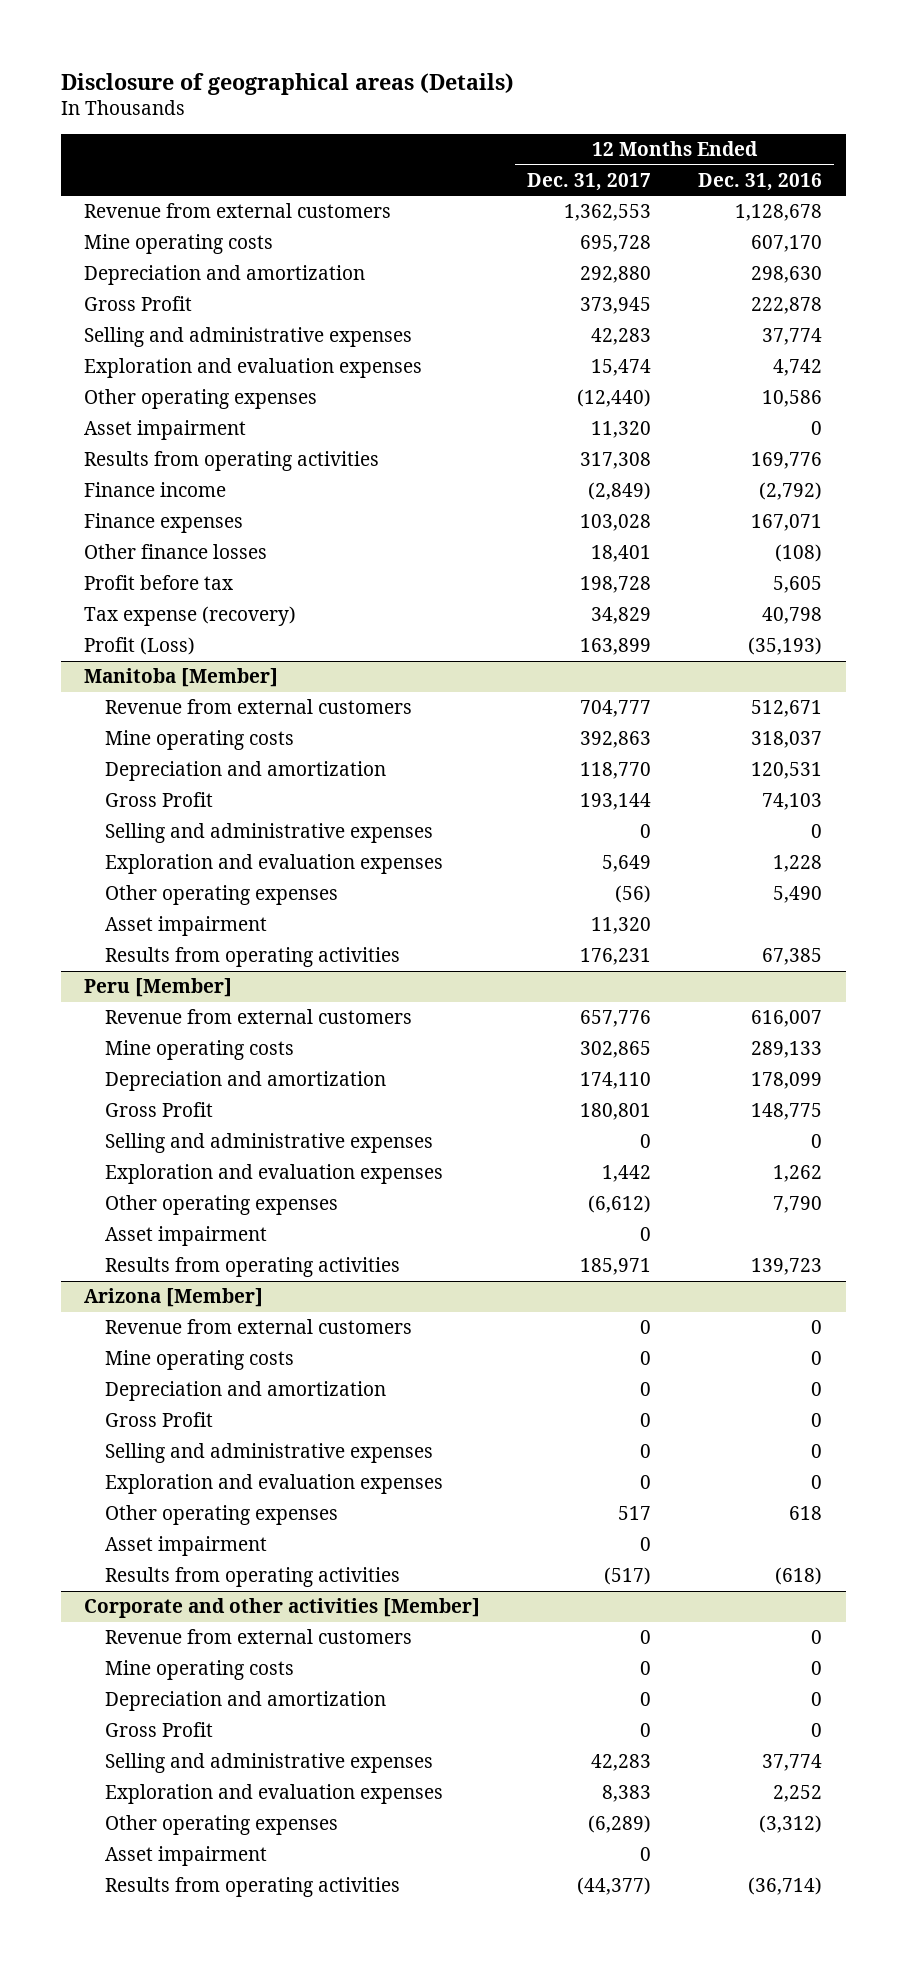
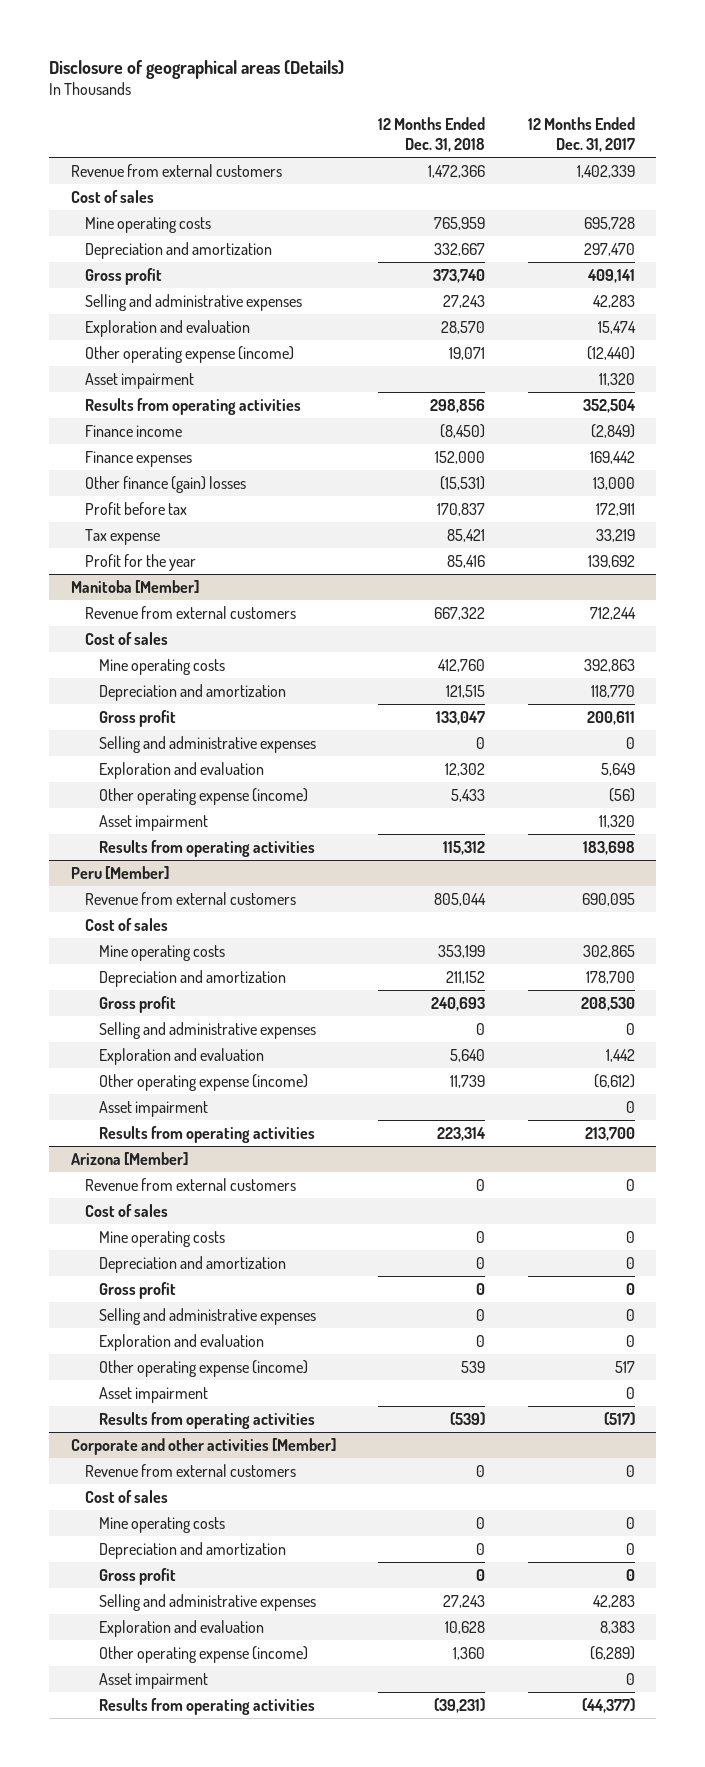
[698,172,823,191] Dec. 31, 2016 -> none
none -> [378,116,486,152] 12 Months Ended Dec. 31, 2018
[564,204,652,222] 1,362,553 -> [576,164,635,178] 1,402,339
none -> [70,189,154,203] Cost of sales
[580,266,652,284] 292,880 -> [583,242,635,256] 297,470
[84,296,193,312] Gross Profit -> [84,267,162,285] Gross profit
[580,297,652,315] 373,945 -> [586,268,635,283] 409,141
[84,358,423,379] Exploration and evaluation expenses -> [84,319,250,337] Exploration and evaluation
[84,389,318,410] Other operating expenses -> [84,345,294,363] Other operating expense (income)
[580,452,652,470] 317,308 -> [582,398,636,413] 352,504
[580,514,652,532] 103,028 -> [589,450,635,464] 169,442
[84,544,268,560] Other finance losses -> [84,475,246,493] Other finance (gain) losses
[591,545,652,563] 18,401 -> [592,476,635,490] 13,000
[580,576,652,594] 198,728 -> [595,502,635,516] 172,911
[84,606,297,627] Tax expense (recovery) -> [84,528,160,545] Tax expense
[591,607,652,625] 34,829 -> [595,528,635,542] 33,219
[84,637,196,656] Profit (Loss) -> [84,553,196,571] Profit for the year
[580,638,652,656] 163,899 -> [587,554,635,568] 139,692
[580,700,652,718] 704,777 -> [589,606,636,620] 712,244
none -> [84,631,168,645] Cost of sales
[104,792,213,808] Gross Profit -> [98,709,176,727] Gross profit
[580,793,652,811] 193,144 -> [586,710,635,725] 200,611
[104,854,443,875] Exploration and evaluation expenses -> [98,761,264,779] Exploration and evaluation
[104,885,338,906] Other operating expenses -> [98,787,308,805] Other operating expense (income)
[580,948,652,966] 176,231 -> [582,840,635,855] 183,698
[580,1010,652,1028] 657,776 -> [581,892,635,906] 690,095
none -> [84,917,168,931] Cost of sales
[580,1072,652,1090] 174,110 -> [585,970,635,984] 178,700
[104,1102,213,1118] Gross Profit -> [98,995,176,1013] Gross profit
[580,1103,652,1121] 180,801 -> [580,996,635,1011] 208,530
[104,1164,443,1185] Exploration and evaluation expenses -> [98,1047,264,1065] Exploration and evaluation
[104,1195,338,1216] Other operating expenses -> [98,1073,308,1091] Other operating expense (income)
[580,1258,652,1276] 185,971 -> [584,1126,635,1141] 213,700
none -> [84,1203,168,1217] Cost of sales
[104,1412,213,1428] Gross Profit -> [98,1281,176,1299] Gross profit
[104,1474,443,1495] Exploration and evaluation expenses -> [98,1333,264,1351] Exploration and evaluation
[104,1505,338,1526] Other operating expenses -> [98,1359,308,1377] Other operating expense (income)
none -> [84,1489,168,1503] Cost of sales
[104,1722,213,1738] Gross Profit -> [98,1567,176,1585] Gross profit
[104,1784,443,1805] Exploration and evaluation expenses -> [98,1619,264,1637] Exploration and evaluation
[104,1815,338,1836] Other operating expenses -> [98,1645,308,1663] Other operating expense (income)

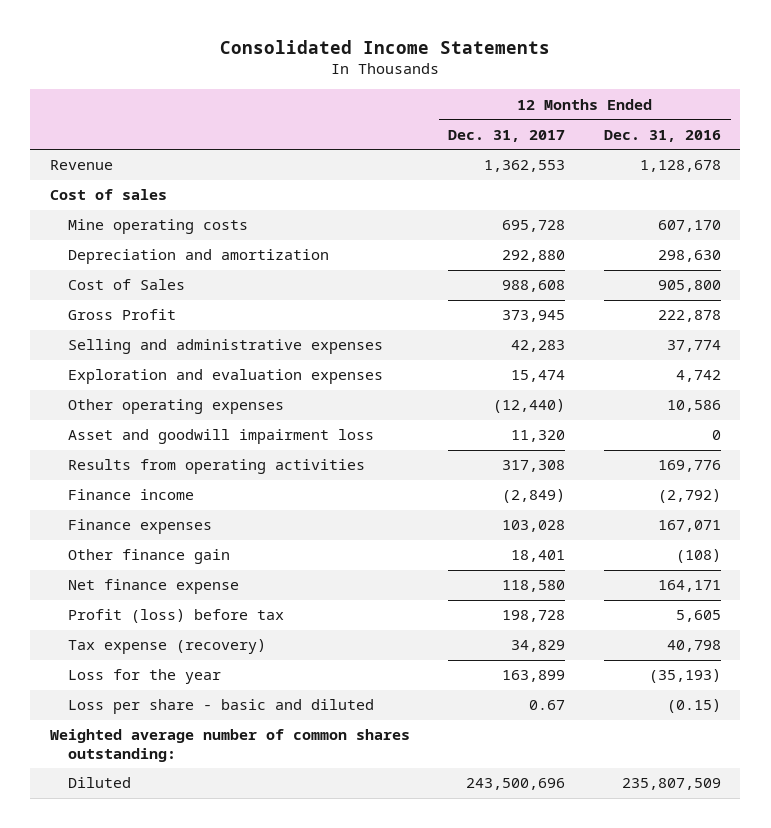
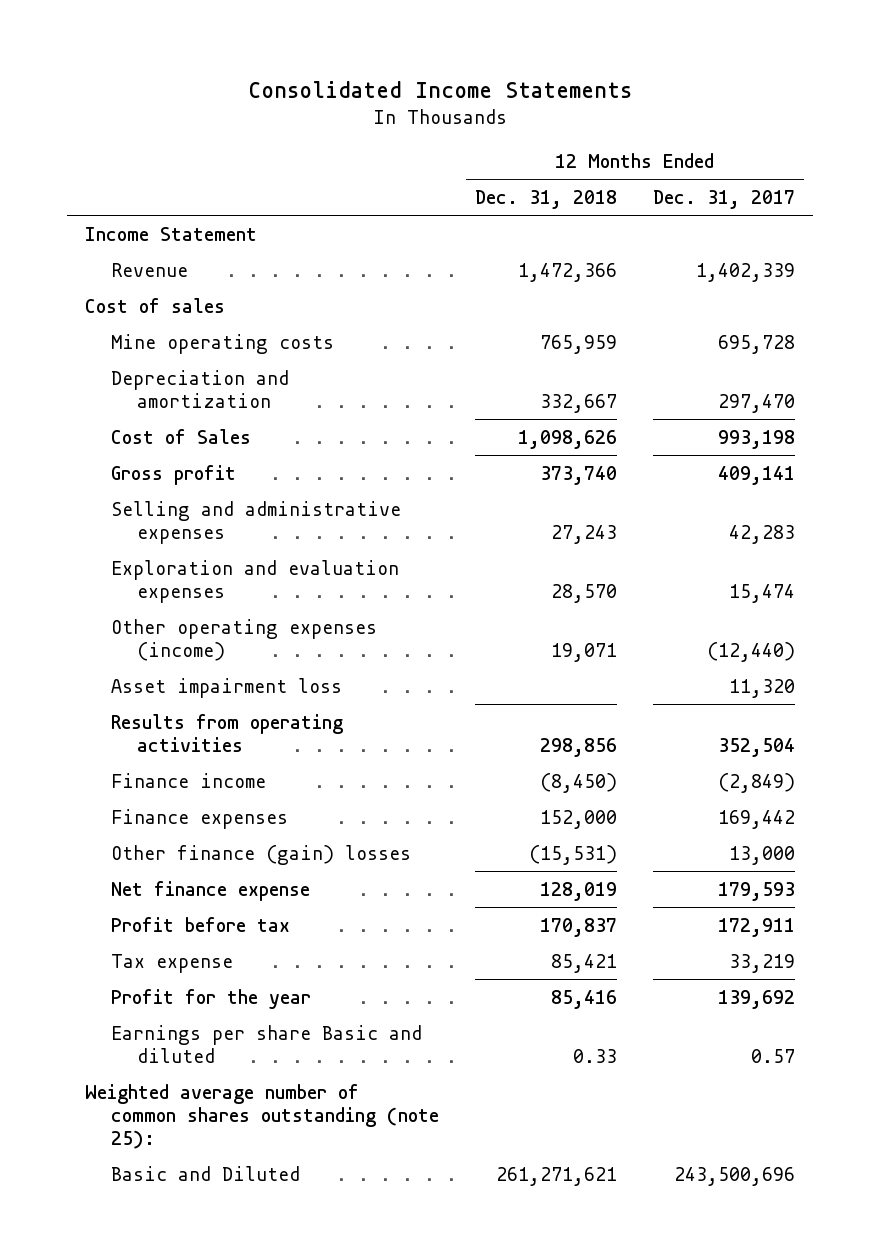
[604,129,722,142] Dec. 31, 2016 -> none
none -> [475,190,618,210] Dec. 31, 2018
none -> [85,226,258,241] Income Statement
[484,160,566,173] 1,362,553 -> [696,262,796,282] 1,402,339
[502,250,566,263] 292,880 -> [718,393,796,413] 297,470
[502,280,566,293] 988,608 -> [718,429,796,449] 993,198
[68,309,177,321] Gross Profit -> [111,464,237,485] Gross profit
[502,310,566,323] 373,945 -> [718,465,796,485] 409,141
[68,399,285,415] Other operating expenses -> [111,618,378,661] Other operating expenses (income)
[68,429,375,445] Asset and goodwill impairment loss -> [111,677,343,698] Asset impairment loss
[502,460,566,473] 317,308 -> [718,737,796,757] 352,504
[502,520,566,533] 103,028 -> [718,809,796,829] 169,442
[68,549,231,565] Other finance gain -> [111,844,412,865] Other finance (gain) losses
[511,550,566,563] 18,401 -> [729,845,796,865] 13,000
[502,580,566,593] 118,580 -> [718,881,796,901] 179,593
[68,609,285,624] Profit (loss) before tax -> [111,916,291,932] Profit before tax
[502,610,566,623] 198,728 -> [718,917,796,937] 172,911
[68,639,267,655] Tax expense (recovery) -> [111,953,234,973] Tax expense
[511,640,566,653] 34,829 -> [729,953,796,973] 33,219
[68,669,222,685] Loss for the year -> [111,988,312,1009] Profit for the year
[502,670,566,683] 163,899 -> [718,989,796,1009] 139,692
[68,699,375,715] Loss per share - basic and diluted -> [111,1024,423,1063] Earnings per share Basic and diluted
[529,700,566,711] 0.67 -> [751,1048,796,1063] 0.57
[49,729,410,762] Weighted average number of common shares outstanding: -> [85,1083,440,1149] Weighted average number of common shares outstanding (note 25):
[68,777,132,789] Diluted -> [111,1165,301,1181] Basic and Diluted

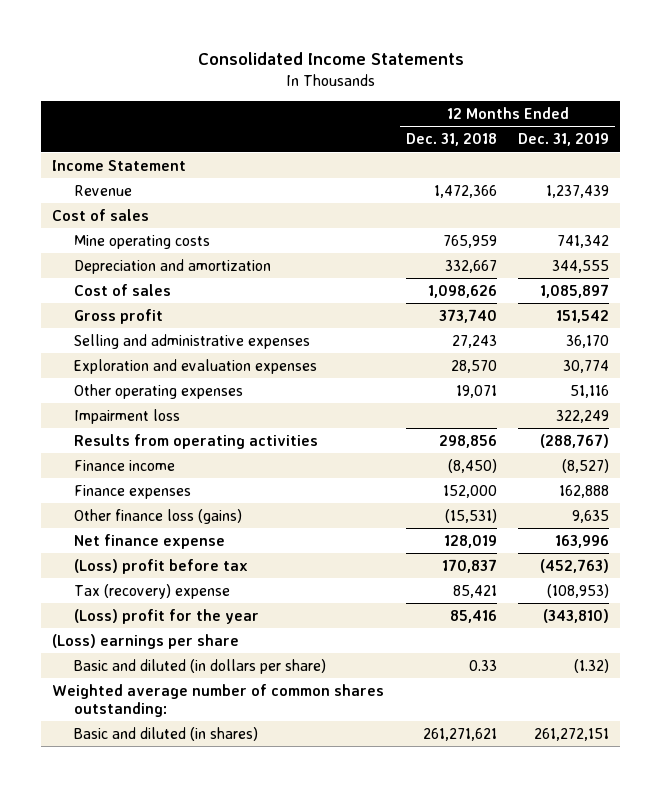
[653,190,796,210] Dec. 31, 2017 -> none
none -> [518,133,610,147] Dec. 31, 2019
[111,428,252,444] Cost of Sales -> [73,283,171,296] Cost of sales
[111,618,378,661] Other operating expenses (income) -> [73,383,243,399] Other operating expenses
[111,677,343,698] Asset impairment loss -> [73,408,180,424] Impairment loss
[111,844,412,865] Other finance (gain) losses -> [73,508,242,524] Other finance loss (gains)
[111,916,291,932] Profit before tax -> [73,558,248,574] (Loss) profit before tax
[111,953,234,973] Tax expense -> [73,583,230,599] Tax (recovery) expense
[111,988,312,1009] Profit for the year -> [73,608,259,624] (Loss) profit for the year
none -> [52,633,240,649] (Loss) earnings per share
[111,1024,423,1063] Earnings per share Basic and diluted -> [73,658,326,674] Basic and diluted (in dollars per share)
[85,1083,440,1149] Weighted average number of common shares outstanding (note 25): -> [52,683,385,717] Weighted average number of common shares outstanding:
[111,1165,301,1181] Basic and Diluted -> [73,726,258,741] Basic and diluted (in shares)

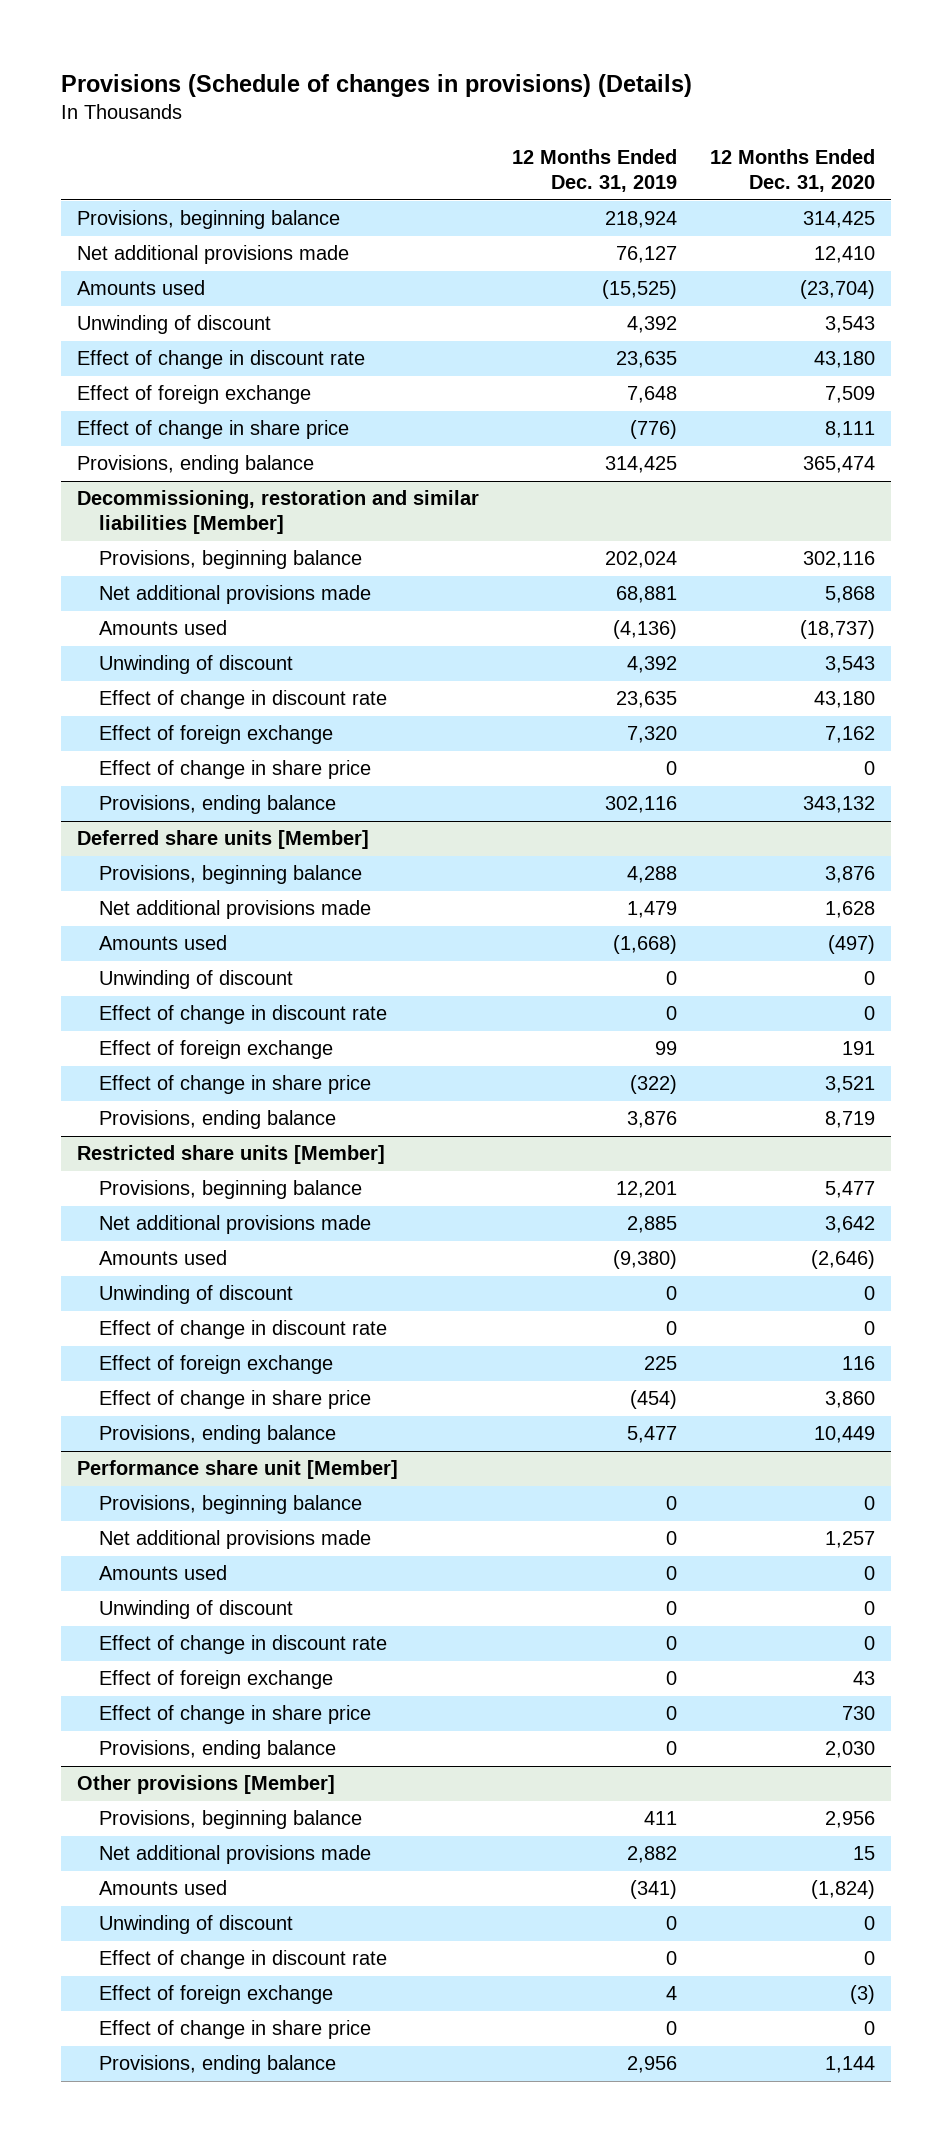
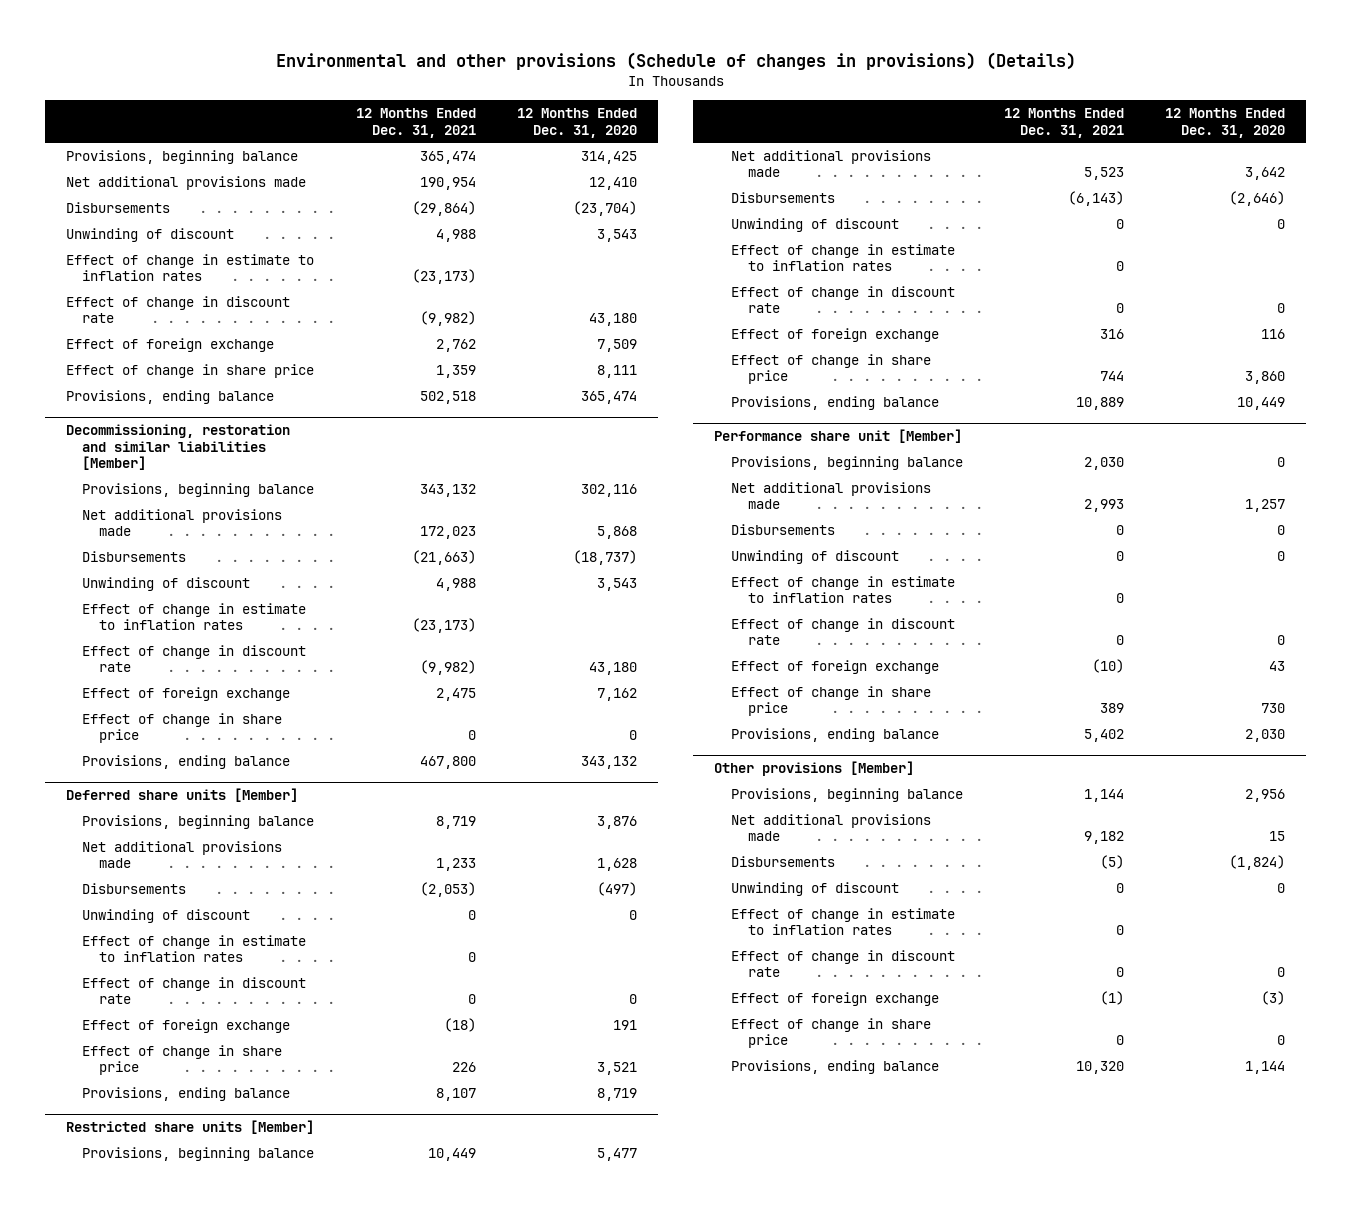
[60,74,692,98] Provisions (Schedule of changes in provisions) (Details) -> [275,51,1076,70] Environmental and other provisions (Schedule of changes in provisions) (Details)
[511,149,677,193] 12 Months Ended Dec. 31, 2019 -> none
none -> [355,108,476,138] 12 Months Ended Dec. 31, 2021
[77,280,206,296] Amounts used -> [65,201,170,213] Disbursements
none -> [65,253,314,282] Effect of change in estimate to inflation rates
[99,620,228,636] Amounts used -> [82,550,187,562] Disbursements
none -> [82,602,307,631] Effect of change in estimate to inflation rates
[99,935,228,951] Amounts used -> [82,882,187,894] Disbursements
none -> [82,934,307,963] Effect of change in estimate to inflation rates
[99,1250,228,1266] Amounts used -> [730,191,835,203] Disbursements
none -> [730,243,955,272] Effect of change in estimate to inflation rates
[99,1565,228,1581] Amounts used -> [730,523,835,535] Disbursements
none -> [730,575,955,604] Effect of change in estimate to inflation rates
[99,1880,228,1896] Amounts used -> [730,855,835,867] Disbursements
none -> [730,907,955,936] Effect of change in estimate to inflation rates

